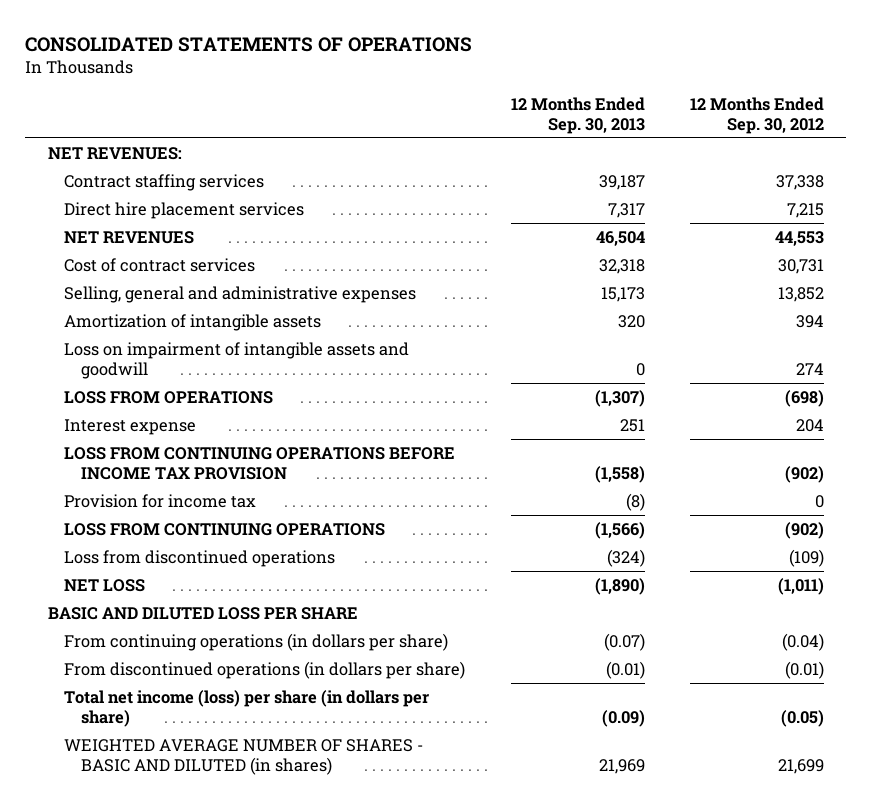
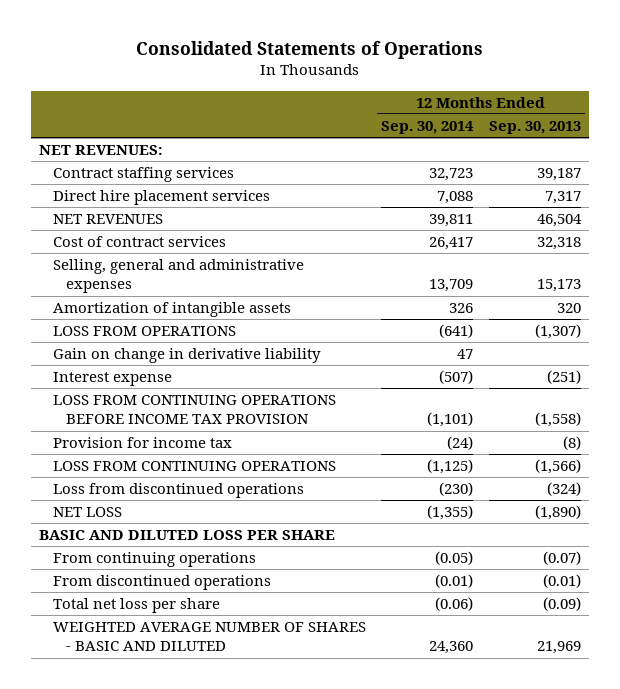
[25,36,473,52] CONSOLIDATED STATEMENTS OF OPERATIONS -> [136,40,484,59] Consolidated Statements of Operations
[689,96,824,134] 12 Months Ended Sep. 30, 2012 -> none
none -> [381,121,475,135] Sep. 30, 2014
[64,341,410,380] Loss on impairment of intangible assets and goodwill -> none
none -> [52,348,321,364] Gain on change in derivative liability
[619,418,645,432] 251 -> [547,370,582,385] (251)
[64,632,449,651] From continuing operations (in dollars per share) -> [52,552,256,568] From continuing operations
[64,660,466,679] From discontinued operations (in dollars per share) -> [52,575,271,591] From discontinued operations
[64,689,430,728] Total net income (loss) per share (in dollars per share) -> [52,598,220,614] Total net loss per share
[64,738,424,776] WEIGHTED AVERAGE NUMBER OF SHARES - BASIC AND DILUTED (in shares) -> [52,622,366,652] WEIGHTED AVERAGE NUMBER OF SHARES - BASIC AND DILUTED

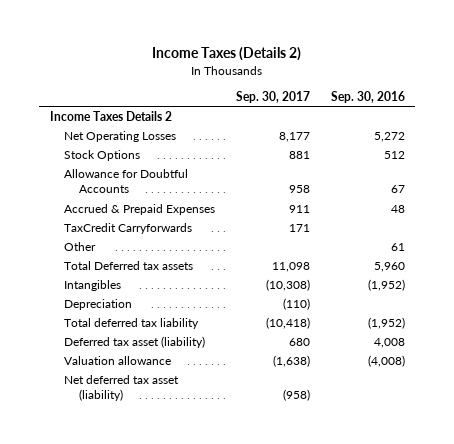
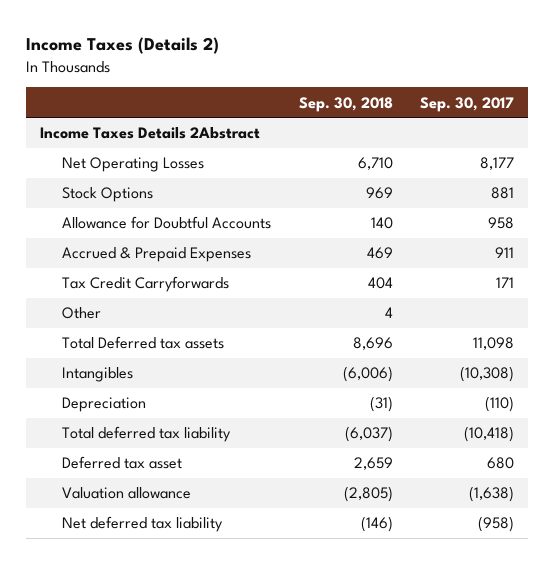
[330,90,405,103] Sep. 30, 2016 -> none
none -> [298,96,393,112] Sep. 30, 2018
[49,111,172,122] Income Taxes Details 2 -> [39,127,260,140] Income Taxes Details 2Abstract
[64,223,193,235] TaxCredit Carryforwards -> [61,276,229,293] Tax Credit Carryforwards
[64,336,206,349] Deferred tax asset (liability) -> [61,456,182,470] Deferred tax asset
[64,375,180,402] Net deferred tax asset (liability) -> [61,516,223,533] Net deferred tax liability

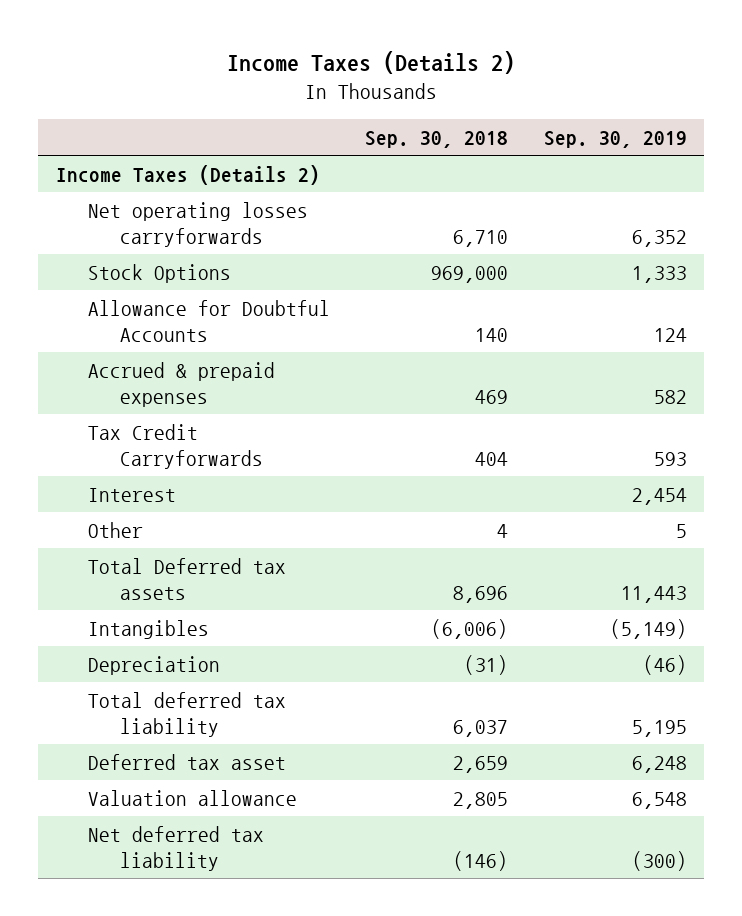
[420,96,515,112] Sep. 30, 2017 -> none
none -> [543,130,687,148] Sep. 30, 2019
[39,127,260,140] Income Taxes Details 2Abstract -> [55,164,320,185] Income Taxes (Details 2)
[61,157,204,173] Net Operating Losses -> [87,201,308,248] Net operating losses carryforwards
[365,187,393,200] 969 -> [431,265,509,283] 969,000
[61,247,251,263] Accrued & Prepaid Expenses -> [87,361,275,408] Accrued & prepaid expenses
none -> [87,487,176,502] Interest
[344,426,393,443] (6,037) -> [453,720,509,738] 6,037
[343,486,393,503] (2,805) -> [453,791,509,809] 2,805

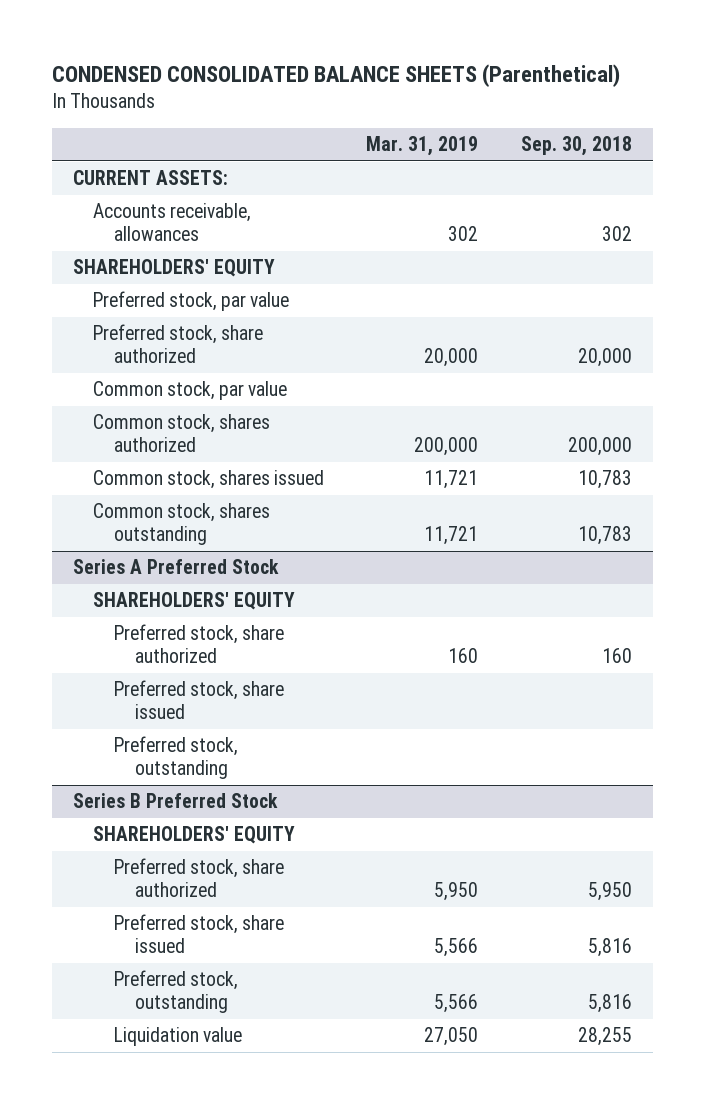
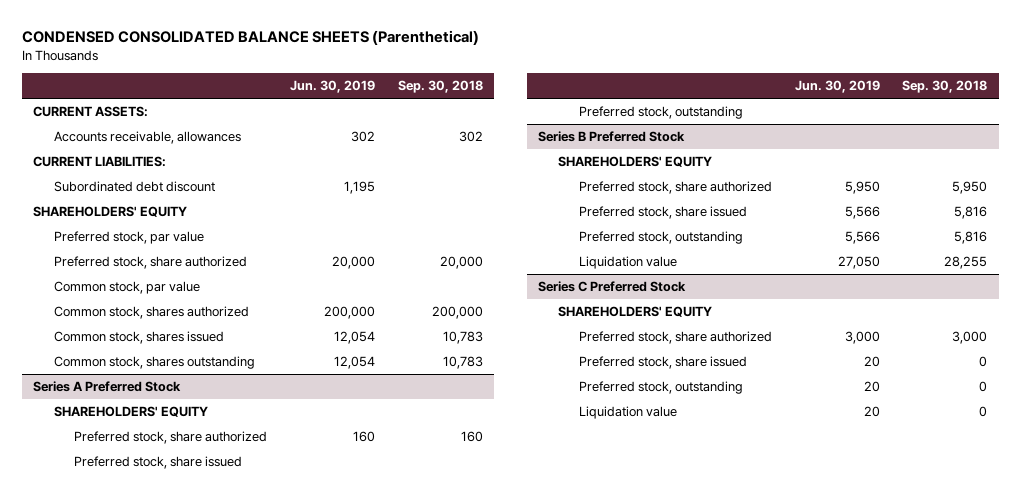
[366,136,479,157] Mar. 31, 2019 -> none
none -> [289,80,375,94] Jun. 30, 2019
none -> [33,156,167,168] CURRENT LIABILITIES:
none -> [53,181,215,193] Subordinated debt discount
none -> [538,281,687,293] Series C Preferred Stock
none -> [558,306,713,318] SHAREHOLDERS' EQUITY
none -> [578,331,772,345] Preferred stock, share authorized
none -> [578,356,747,370] Preferred stock, share issued
none -> [578,381,743,395] Preferred stock, outstanding
none -> [578,406,677,420] Liquidation value

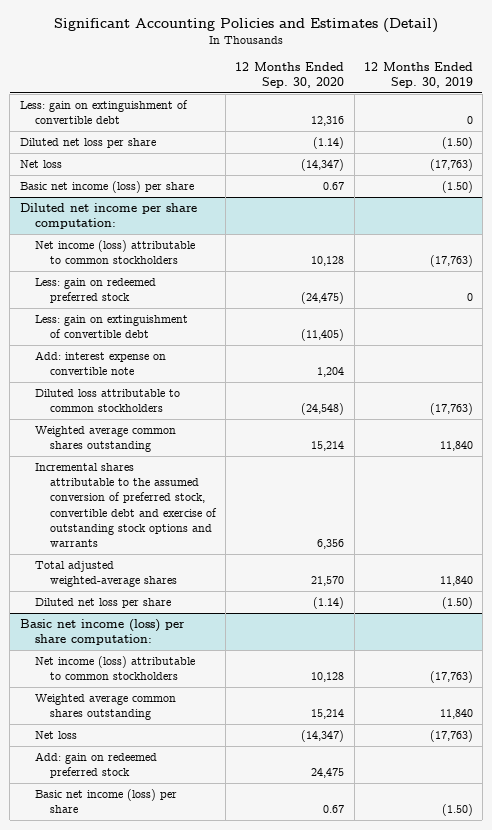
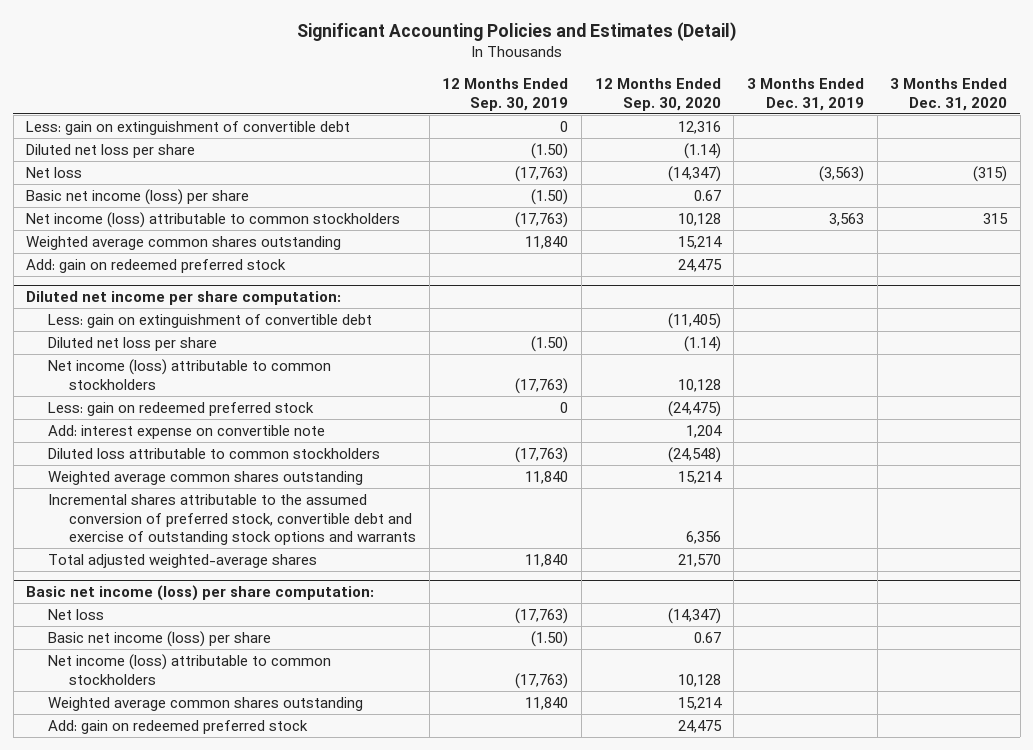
none -> [746,78,864,111] 3 Months Ended Dec. 31, 2019
none -> [890,78,1008,111] 3 Months Ended Dec. 31, 2020
none -> [26,211,401,228] Net income (loss) attributable to common stockholders
none -> [26,235,342,250] Weighted average common shares outstanding
none -> [26,258,287,273] Add: gain on redeemed preferred stock
[34,315,188,339] Less: gain on extinguishment of convertible debt -> [47,313,372,328] Less: gain on extinguishment of convertible debt
[34,598,171,609] Diluted net loss per share -> [47,336,217,351] Diluted net loss per share
[34,731,77,740] Net loss -> [47,608,104,620] Net loss
[34,789,177,814] Basic net income (loss) per share -> [47,630,271,647] Basic net income (loss) per share

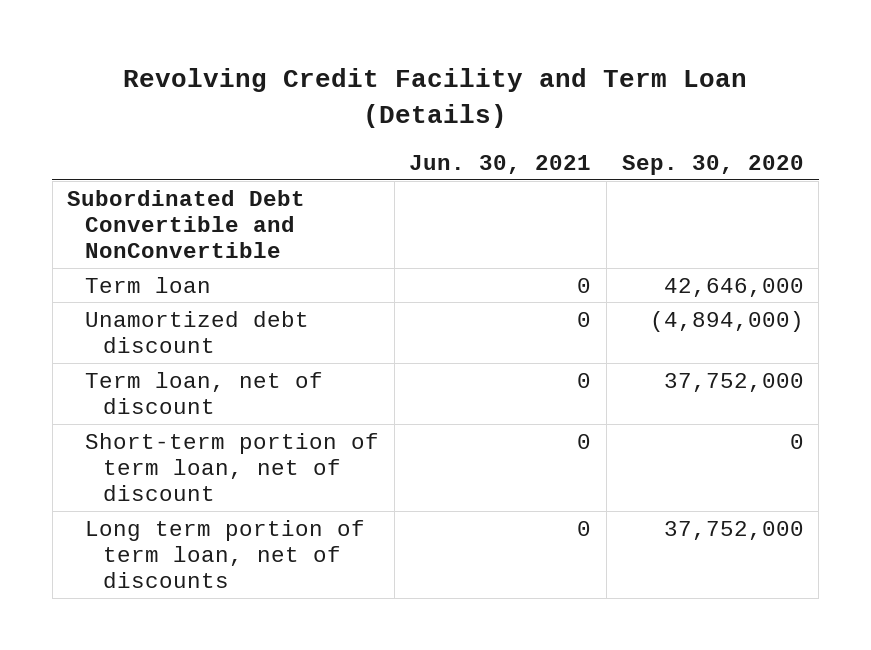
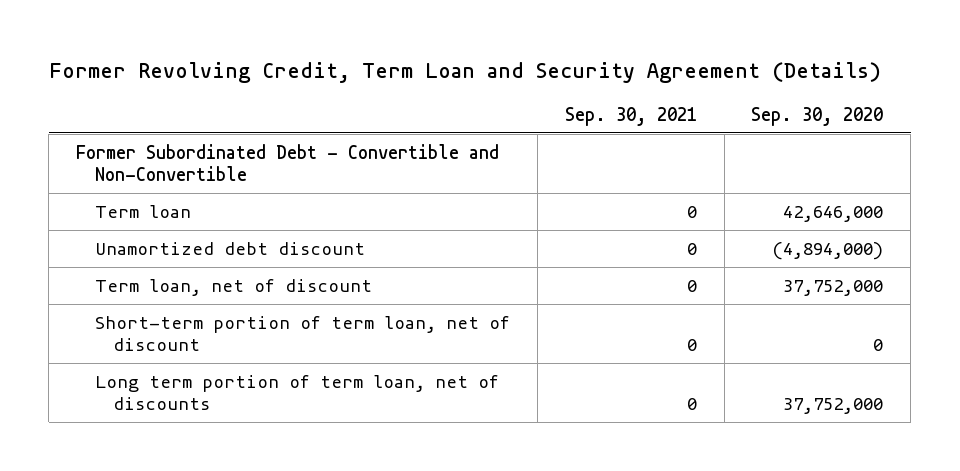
[123,68,748,128] Revolving Credit Facility and Term Loan (Details) -> [48,61,881,83] Former Revolving Credit, Term Loan and Security Agreement (Details)
[409,155,592,175] Jun. 30, 2021 -> none
none -> [564,106,697,126] Sep. 30, 2021
[67,189,306,259] Subordinated Debt Convertible and NonConvertible -> [76,143,500,182] Former Subordinated Debt - Convertible and Non-Convertible

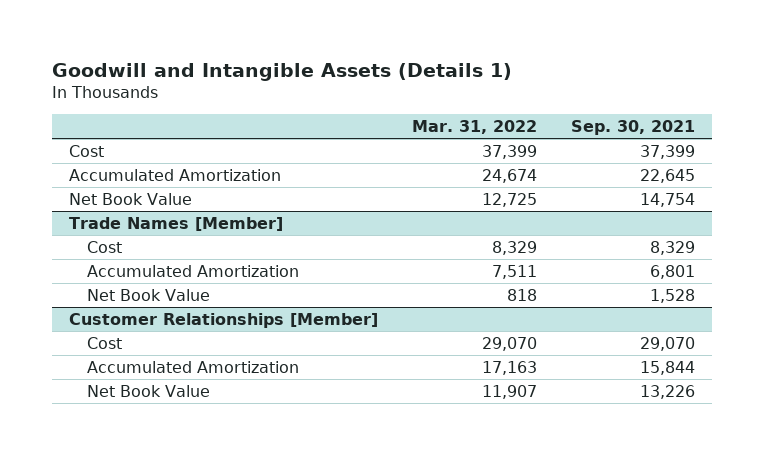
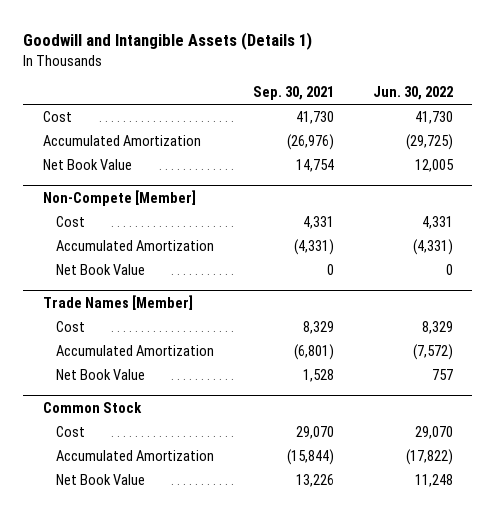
[412,119,538,134] Mar. 31, 2022 -> none
none -> [372,86,453,101] Jun. 30, 2022
[640,144,696,159] 37,399 -> [296,111,335,125] 41,730
[640,168,696,183] 22,645 -> [287,134,335,151] (26,976)
none -> [42,190,196,207] Non-Compete [Member]
none -> [56,216,86,228] Cost
none -> [56,240,215,252] Accumulated Amortization
none -> [56,264,146,276] Net Book Value
[650,264,696,279] 6,801 -> [294,344,335,361] (6,801)
[69,312,379,328] Customer Relationships [Member] -> none
none -> [42,402,142,414] Common Stock
[640,360,696,375] 15,844 -> [287,449,335,466] (15,844)

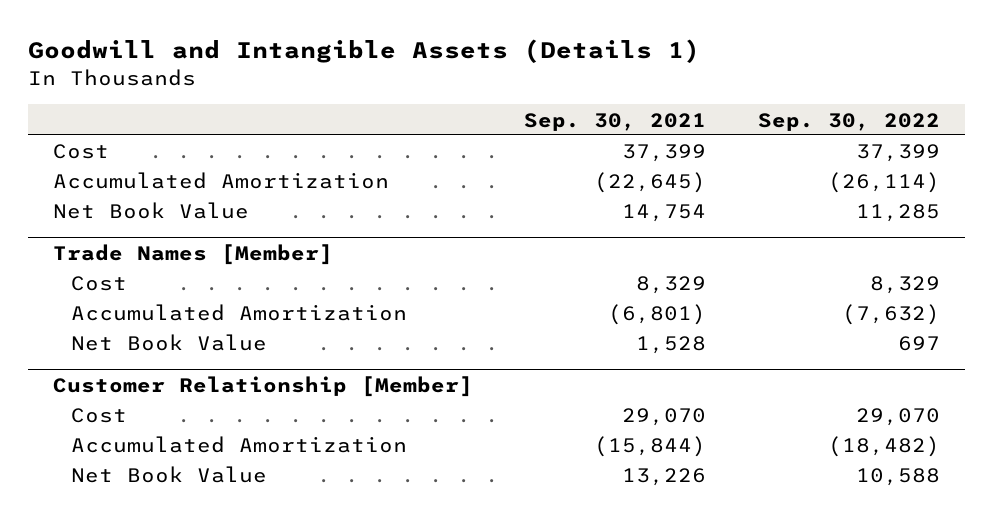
[372,86,453,101] Jun. 30, 2022 -> none
none -> [757,112,940,131] Sep. 30, 2022
[296,111,335,125] 41,730 -> [622,144,707,163] 37,399
[287,134,335,151] (26,976) -> [594,172,707,194] (22,645)
[42,190,196,207] Non-Compete [Member] -> none
[56,216,86,228] Cost -> none
[56,240,215,252] Accumulated Amortization -> none
[56,264,146,276] Net Book Value -> none
[42,402,142,414] Common Stock -> none
none -> [53,375,474,397] Customer Relationship [Member]

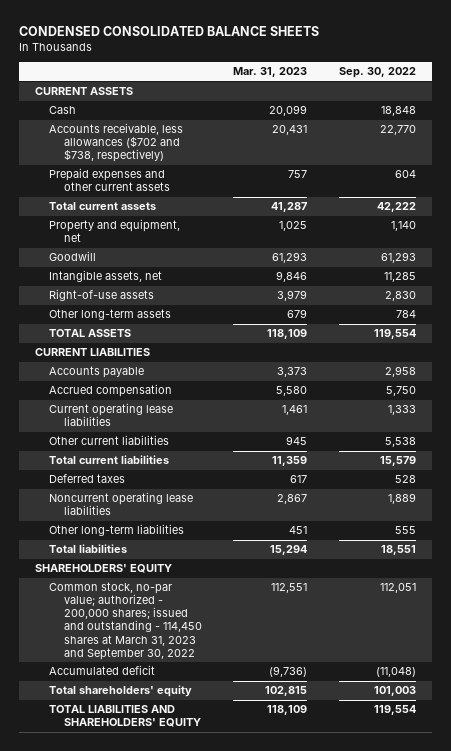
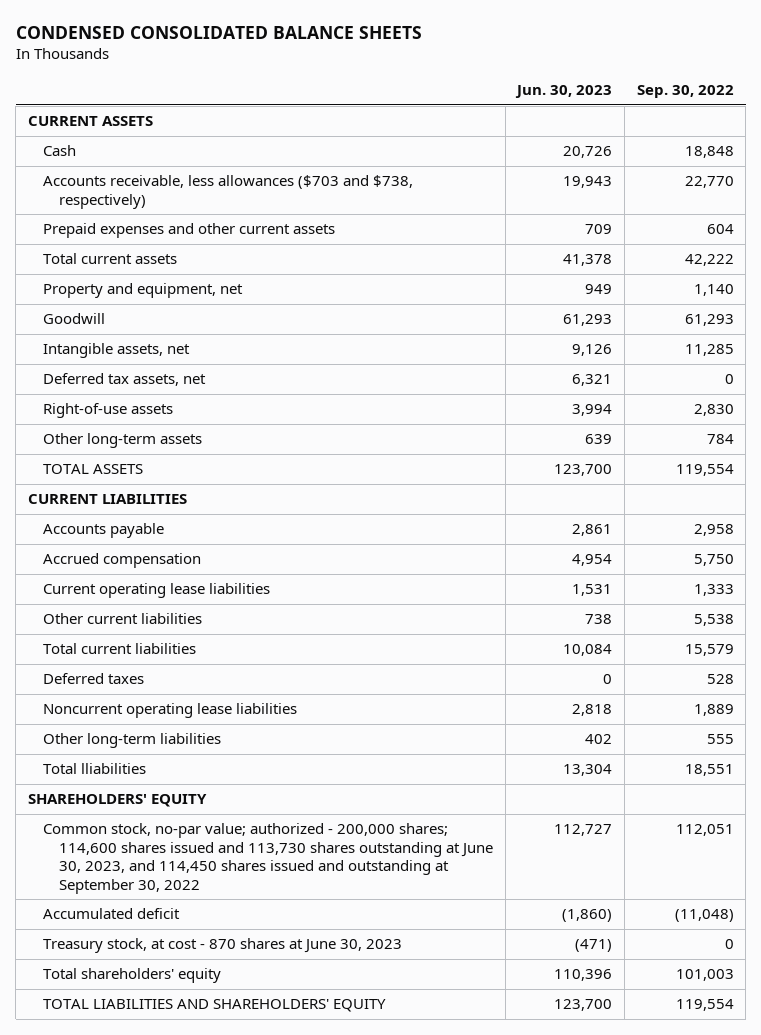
[233,67,308,78] Mar. 31, 2023 -> none
none -> [515,85,613,99] Jun. 30, 2023
[49,123,184,163] Accounts receivable, less allowances ($702 and $738, respectively) -> [43,175,414,209] Accounts receivable, less allowances ($703 and $738, respectively)
none -> [43,373,207,387] Deferred tax assets, net
[49,544,128,554] Total liabilities -> [43,763,147,775] Total lliabilities
[49,582,202,660] Common stock, no-par value; authorized - 200,000 shares; issued and outstanding - 114,450 shares at March 31, 2023 and September 30, 2022 -> [43,823,494,894] Common stock, no-par value; authorized - 200,000 shares; 114,600 shares issued and 113,730 shares outstanding at June 30, 2023, and 114,450 shares issued and outstanding at September 30, 2022
none -> [43,938,403,954] Treasury stock, at cost - 870 shares at June 30, 2023

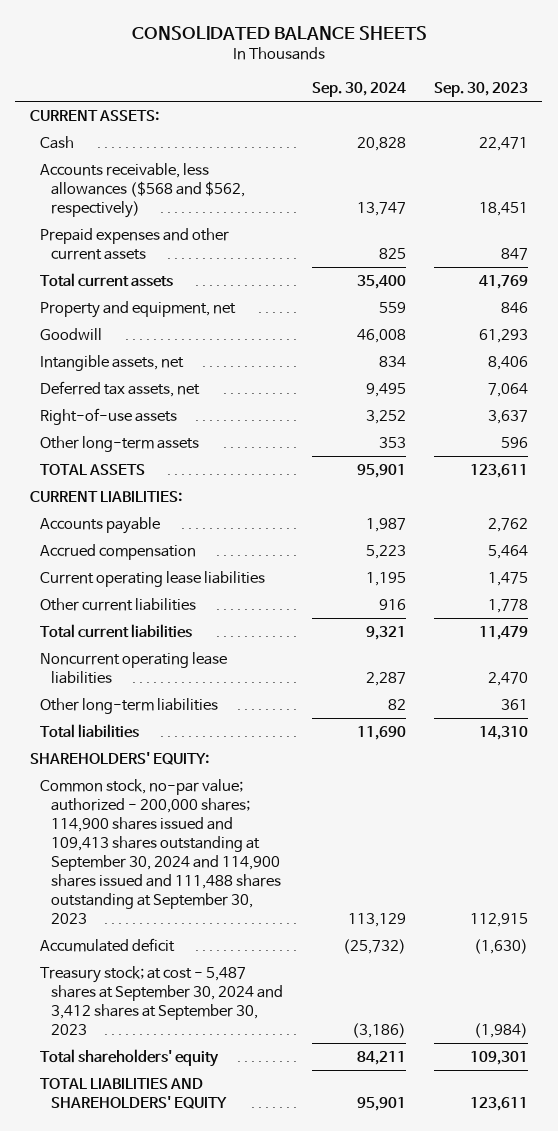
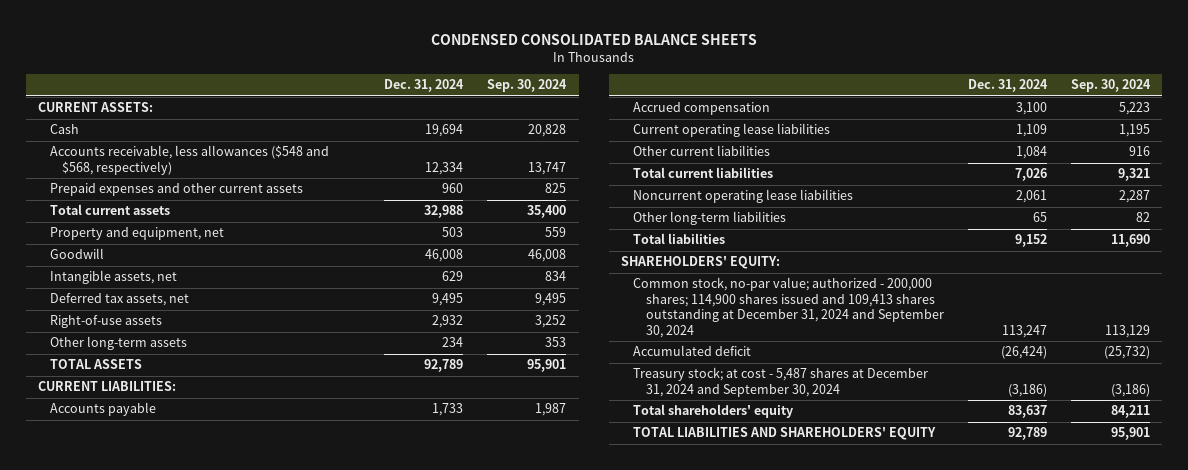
[131,25,427,40] CONSOLIDATED BALANCE SHEETS -> [430,34,757,46] CONDENSED CONSOLIDATED BALANCE SHEETS
[434,82,529,98] Sep. 30, 2023 -> none
none -> [384,79,465,93] Dec. 31, 2024
[40,162,246,219] Accounts receivable, less allowances ($568 and $562, respectively) -> [50,145,330,175] Accounts receivable, less allowances ($548 and $568, respectively)
[40,778,282,925] Common stock, no-par value; authorized - 200,000 shares; 114,900 shares issued and 109,413 shares outstanding at September 30, 2024 and 114,900 shares issued and 111,488 shares outstanding at September 30, 2023 -> [633,277,944,338] Common stock, no-par value; authorized - 200,000 shares; 114,900 shares issued and 109,413 shares outstanding at December 31, 2024 and September 30, 2024
[40,965,284,1036] Treasury stock; at cost - 5,487 shares at September 30, 2024 and 3,412 shares at September 30, 2023 -> [633,367,929,397] Treasury stock; at cost - 5,487 shares at December 31, 2024 and September 30, 2024

